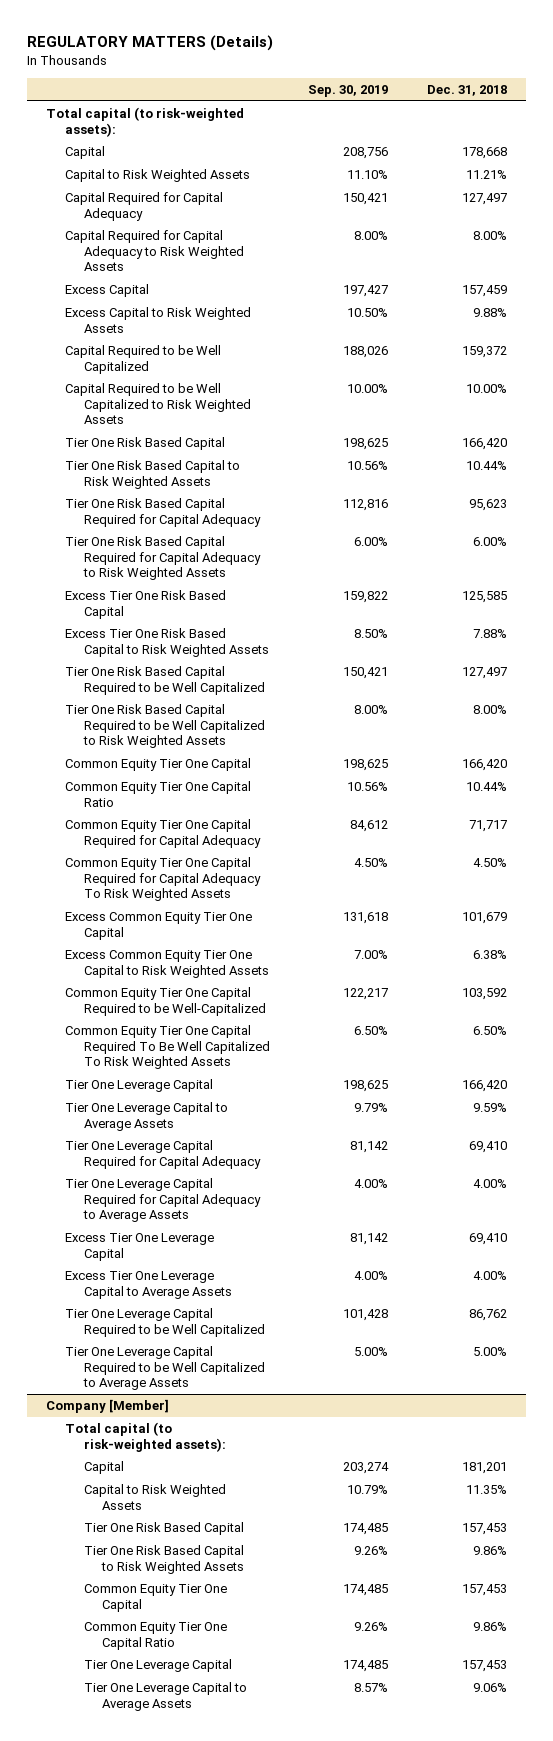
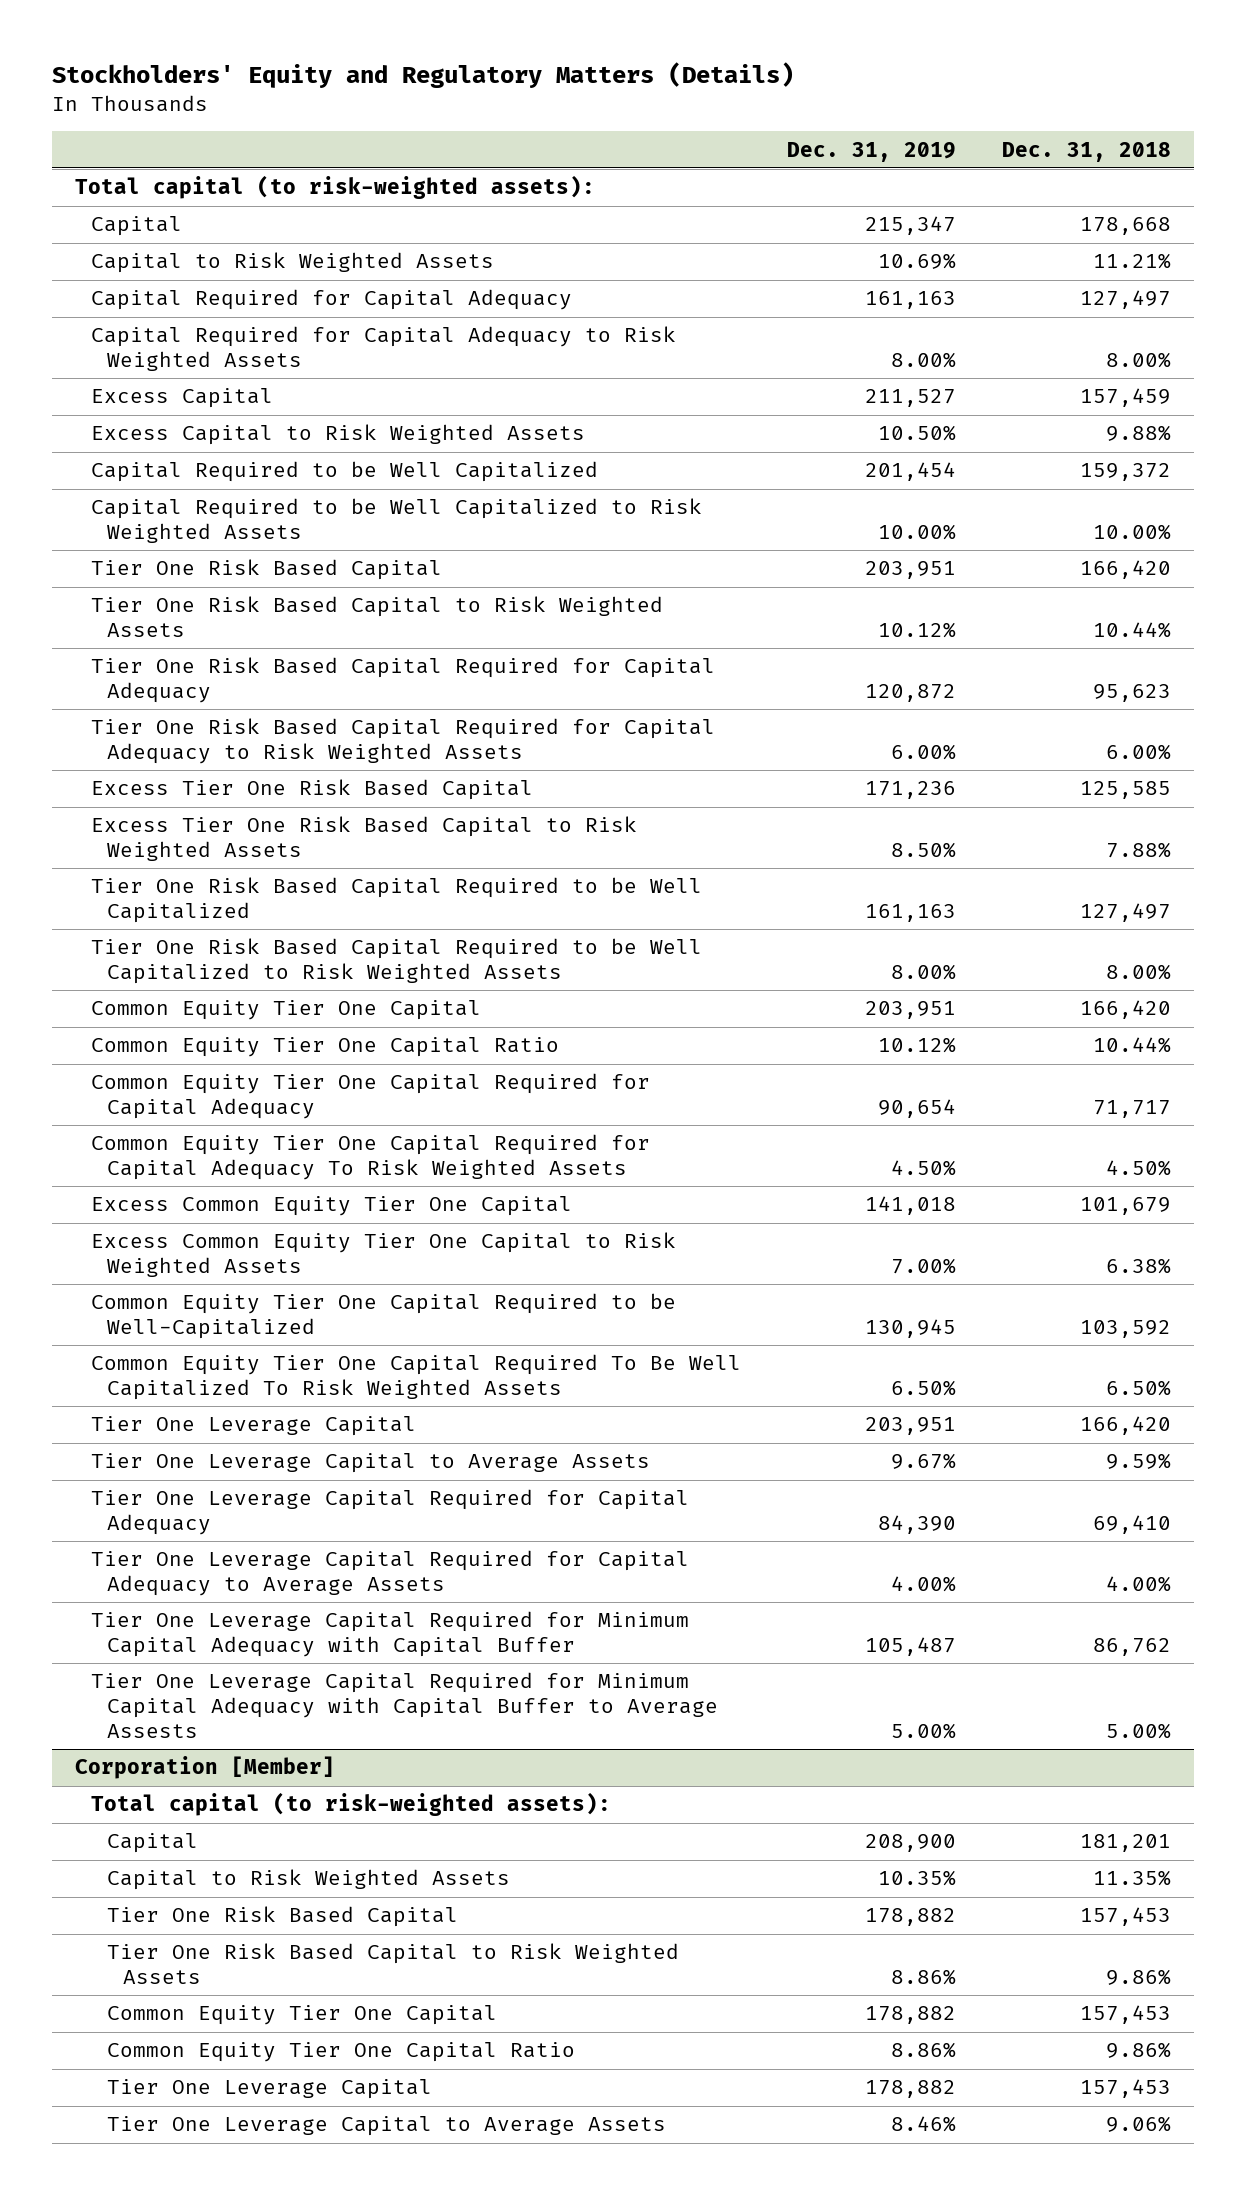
[27,35,274,52] REGULATORY MATTERS (Details) -> [51,62,794,89] Stockholders' Equity and Regulatory Matters (Details)
[308,84,389,97] Sep. 30, 2019 -> none
none -> [787,141,957,162] Dec. 31, 2019
[65,1308,265,1337] Tier One Leverage Capital Required to be Well Capitalized -> none
[65,1346,265,1391] Tier One Leverage Capital Required to be Well Capitalized to Average Assets -> none
[46,1399,170,1414] Company [Member] -> none
[65,1233,215,1261] Excess Tier One Leverage Capital -> [91,1611,690,1658] Tier One Leverage Capital Required for Minimum Capital Adequacy with Capital Buffer
[468,1233,507,1246] 69,410 -> [1093,1638,1172,1657] 86,762
[65,1271,232,1299] Excess Tier One Leverage Capital to Average Assets -> [91,1672,719,1738] Tier One Leverage Capital Required for Minimum Capital Adequacy with Capital Buffer to Average Assests
[472,1271,507,1281] 4.00% -> [1106,1722,1172,1739] 5.00%
none -> [74,1756,335,1780] Corporation [Member]

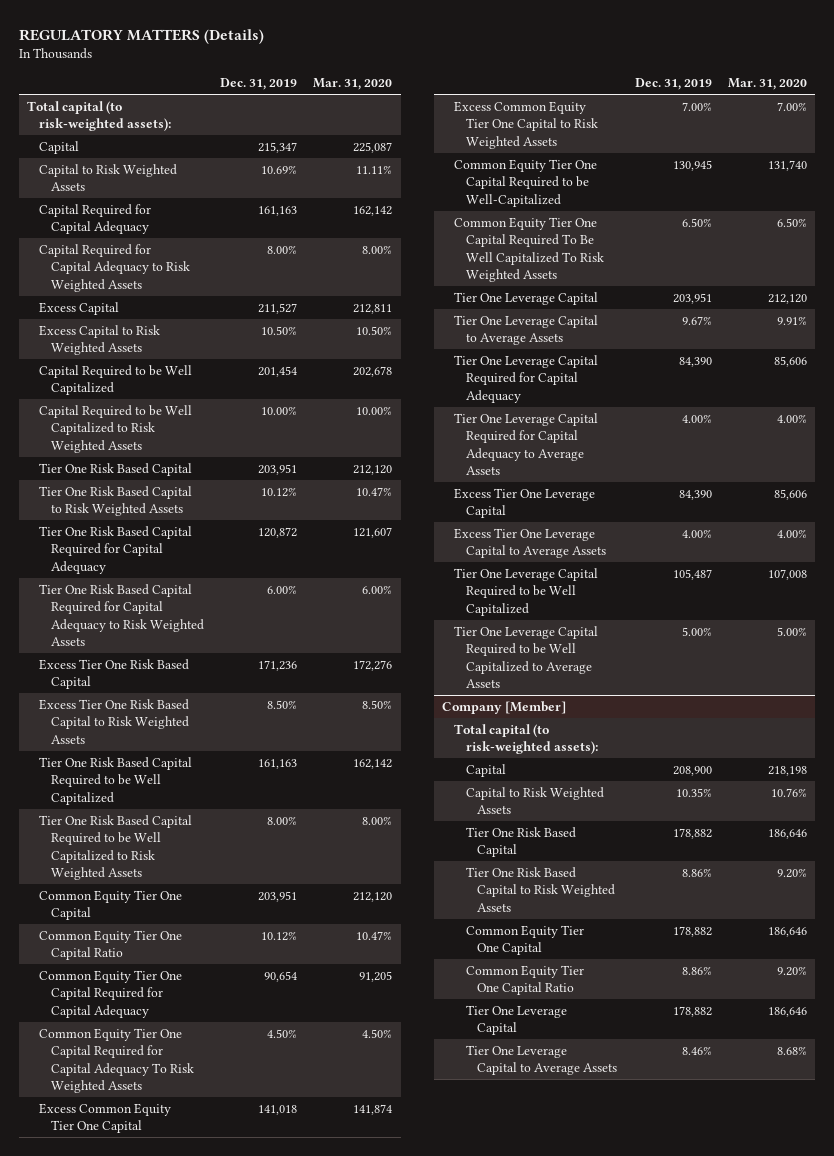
[51,62,794,89] Stockholders' Equity and Regulatory Matters (Details) -> [19,28,265,44] REGULATORY MATTERS (Details)
[1002,141,1172,162] Dec. 31, 2018 -> none
none -> [313,78,393,91] Mar. 31, 2020
[74,1756,335,1780] Corporation [Member] -> none
[91,1611,690,1658] Tier One Leverage Capital Required for Minimum Capital Adequacy with Capital Buffer -> [453,487,595,519] Excess Tier One Leverage Capital
[865,1637,957,1657] 105,487 -> [678,489,712,500] 84,390
[91,1672,719,1738] Tier One Leverage Capital Required for Minimum Capital Adequacy with Capital Buffer to Average Assests -> [453,527,606,559] Excess Tier One Leverage Capital to Average Assets
[891,1722,957,1739] 5.00% -> [681,528,712,538] 4.00%
none -> [453,567,598,616] Tier One Leverage Capital Required to be Well Capitalized
none -> [453,625,598,688] Tier One Leverage Capital Required to be Well Capitalized to Average Assets
none -> [442,700,567,714] Company [Member]

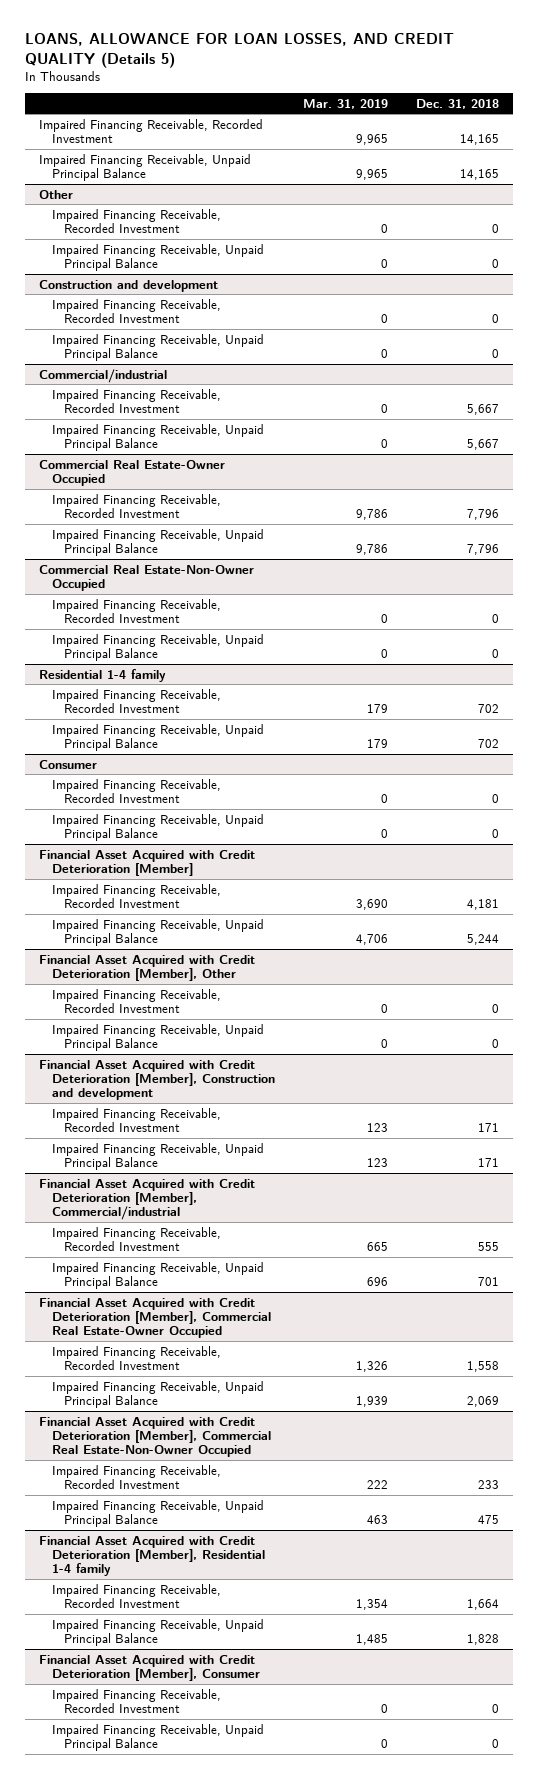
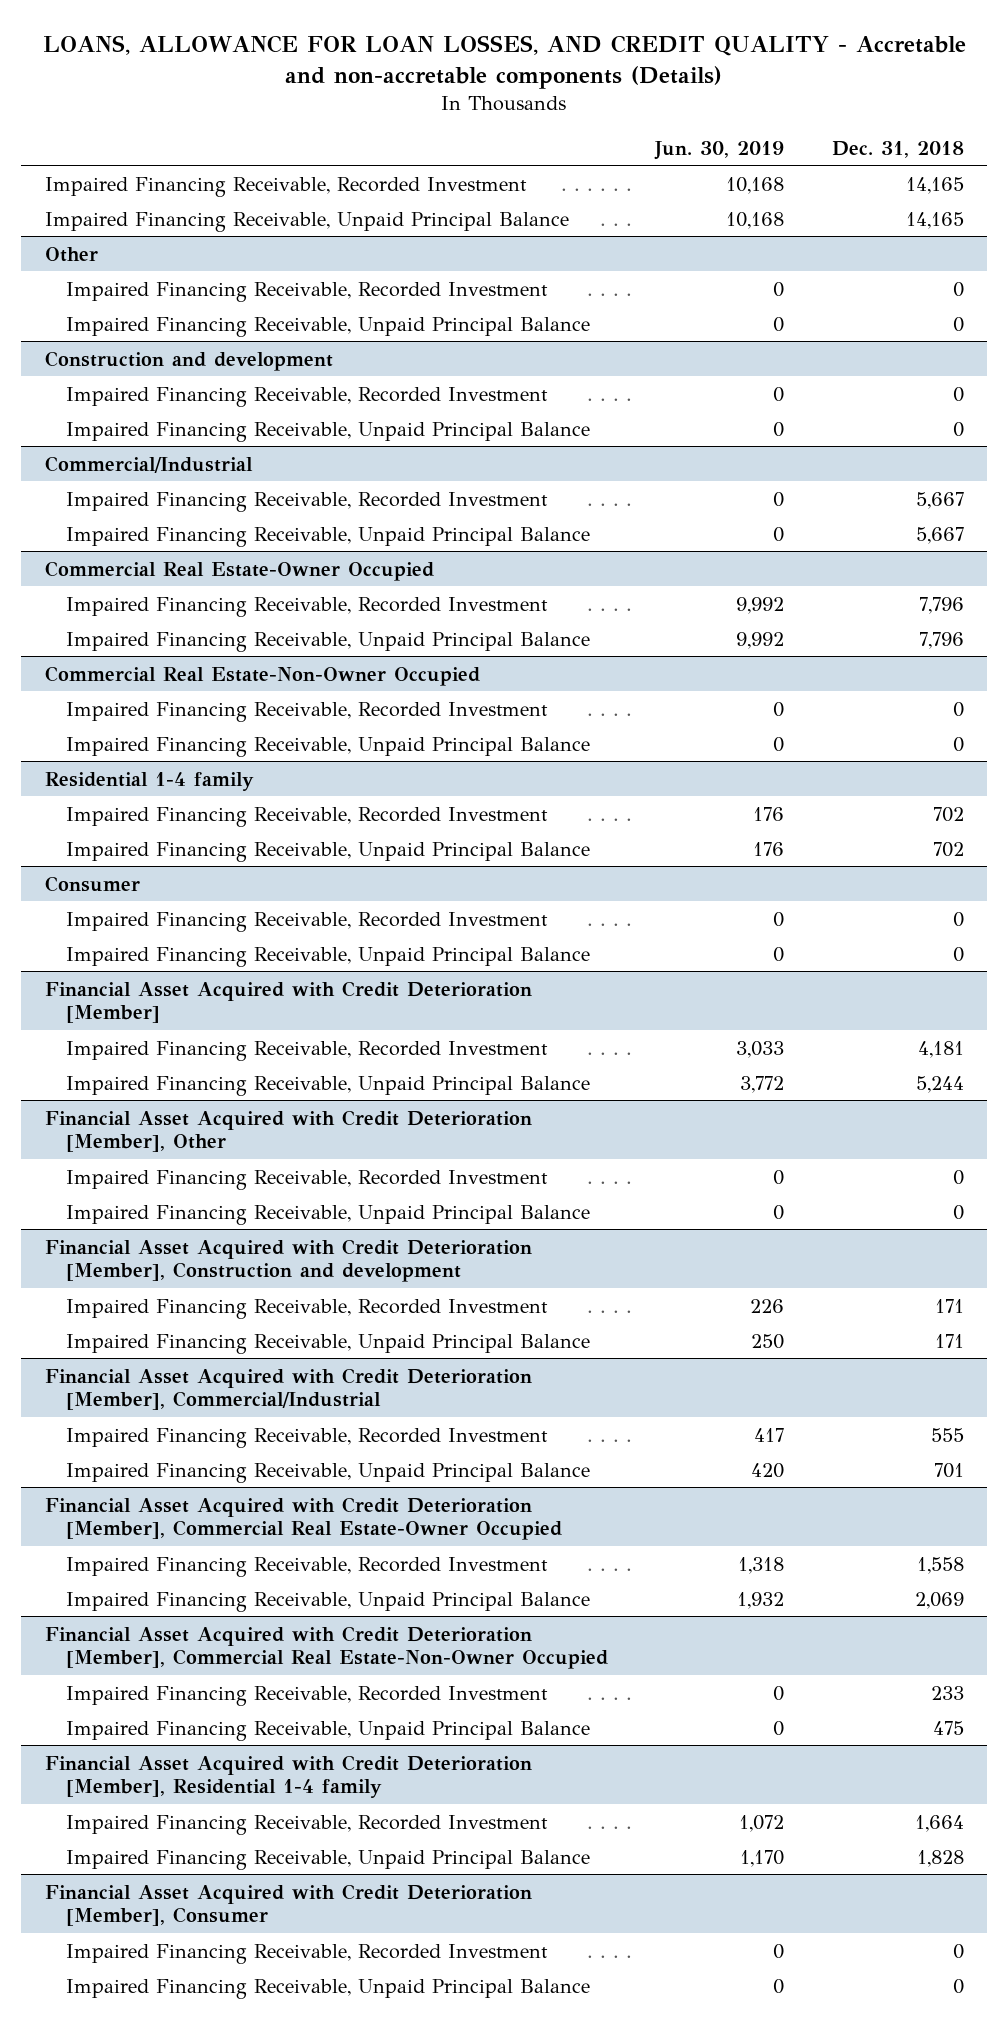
[25,33,455,68] LOANS, ALLOWANCE FOR LOAN LOSSES, AND CREDIT QUALITY (Details 5) -> [43,34,967,90] LOANS, ALLOWANCE FOR LOAN LOSSES, AND CREDIT QUALITY - Accretable and non-accretable components (Details)
[302,98,388,109] Mar. 31, 2019 -> none
none -> [654,140,785,160] Jun. 30, 2019
[39,368,168,383] Commercial/industrial -> [44,455,253,473] Commercial/Industrial
[39,1178,256,1221] Financial Asset Acquired with Credit Deterioration [Member], Commercial/industrial -> [44,1367,532,1411] Financial Asset Acquired with Credit Deterioration [Member], Commercial/Industrial

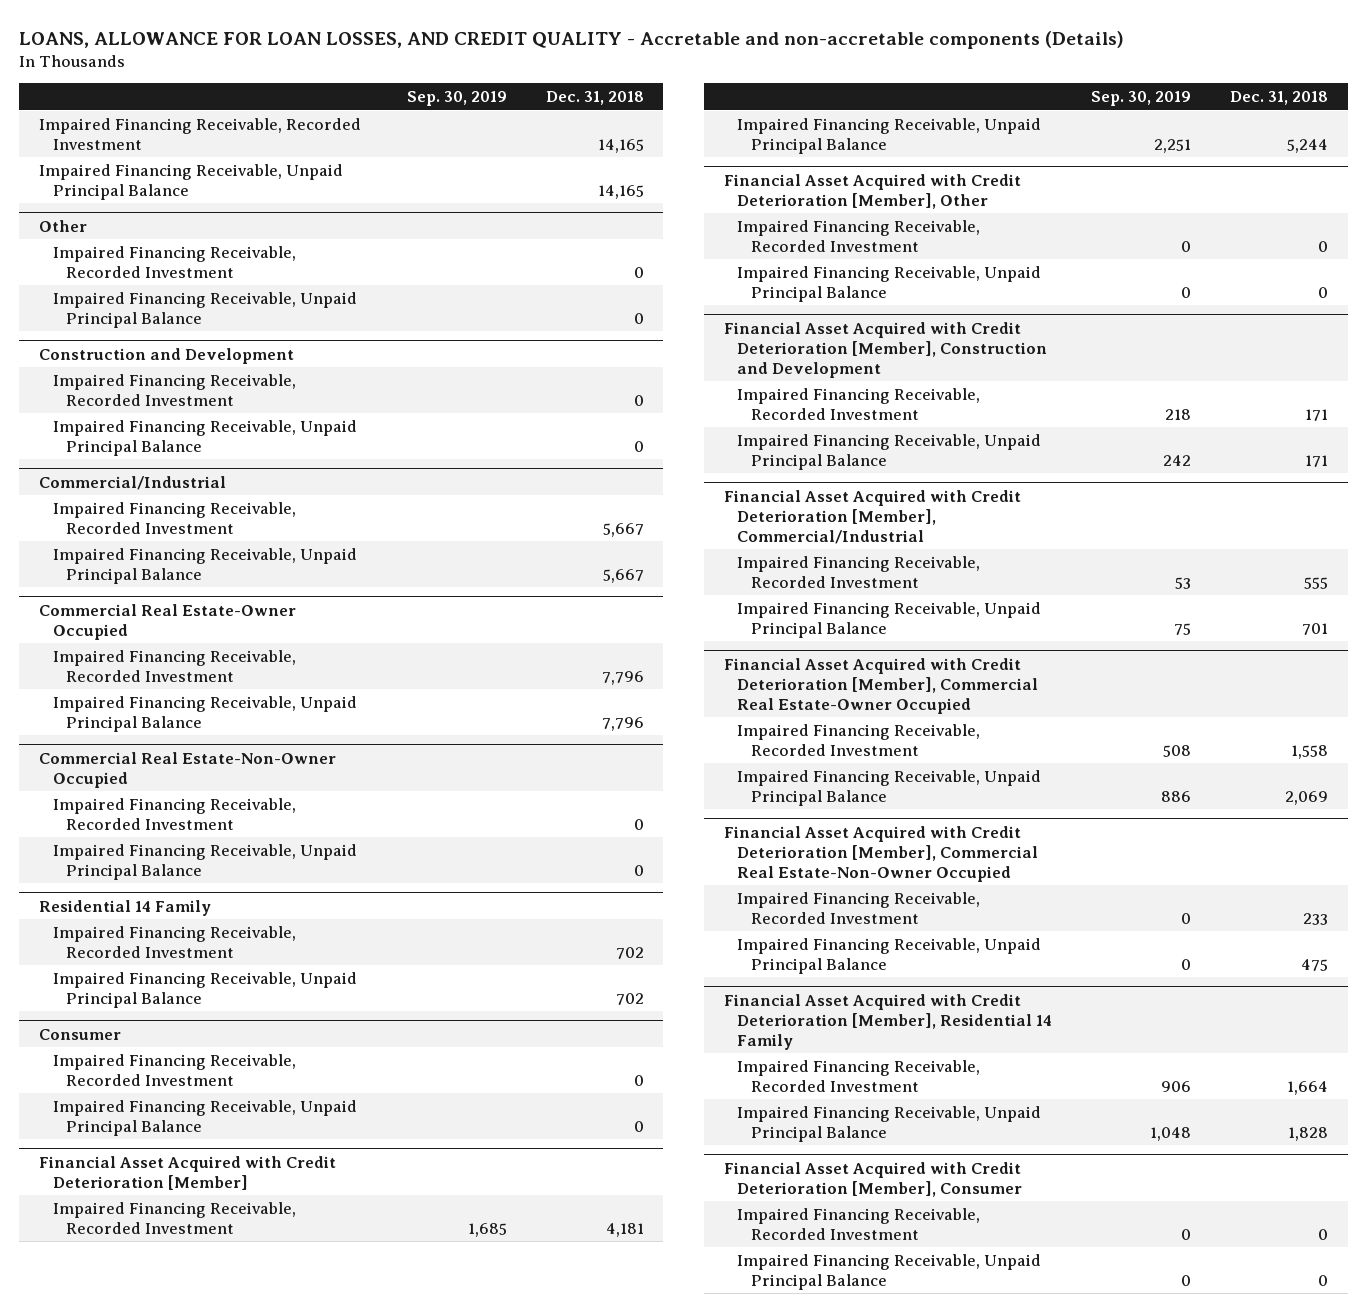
[654,140,785,160] Jun. 30, 2019 -> none
none -> [406,91,507,107] Sep. 30, 2019
[44,350,333,371] Construction and development -> [38,347,294,364] Construction and Development
[44,771,254,791] Residential 1-4 family -> [38,899,211,916] Residential 14 Family
[44,1238,532,1283] Financial Asset Acquired with Credit Deterioration [Member], Construction and development -> [723,321,1048,378] Financial Asset Acquired with Credit Deterioration [Member], Construction and Development
[44,1754,532,1799] Financial Asset Acquired with Credit Deterioration [Member], Residential 1-4 family -> [723,993,1053,1050] Financial Asset Acquired with Credit Deterioration [Member], Residential 14 Family

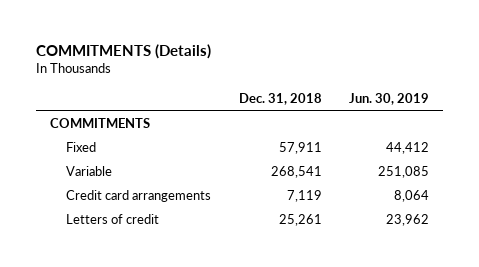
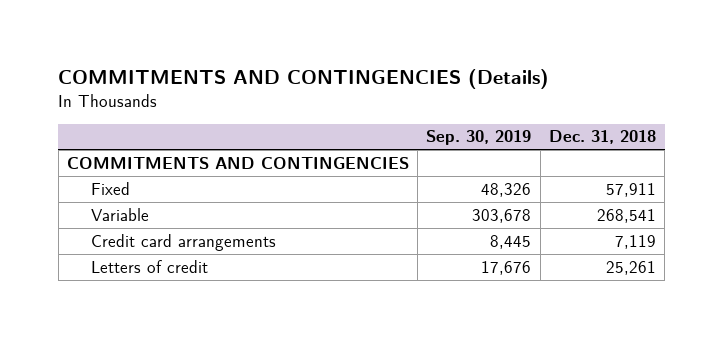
[35,43,211,59] COMMITMENTS (Details) -> [58,69,550,90] COMMITMENTS AND CONTINGENCIES (Details)
[348,92,429,105] Jun. 30, 2019 -> none
none -> [426,130,532,146] Sep. 30, 2019
[49,117,150,128] COMMITMENTS -> [66,156,409,169] COMMITMENTS AND CONTINGENCIES

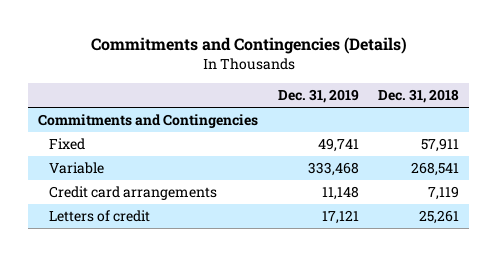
[58,69,550,90] COMMITMENTS AND CONTINGENCIES (Details) -> [90,37,407,55] Commitments and Contingencies (Details)
[426,130,532,146] Sep. 30, 2019 -> none
none -> [277,89,359,104] Dec. 31, 2019
[66,156,409,169] COMMITMENTS AND CONTINGENCIES -> [38,114,259,129] Commitments and Contingencies

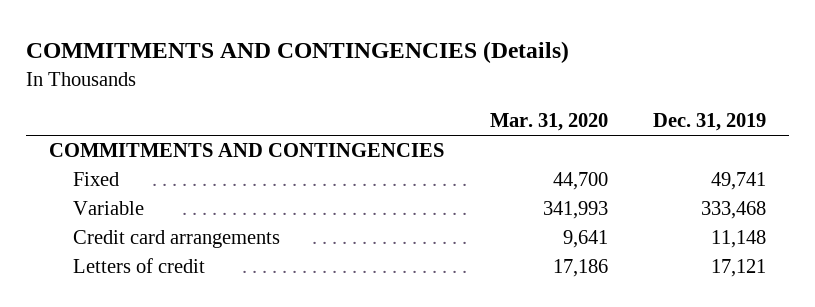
[90,37,407,55] Commitments and Contingencies (Details) -> [26,40,570,63] COMMITMENTS AND CONTINGENCIES (Details)
[378,89,460,104] Dec. 31, 2018 -> none
none -> [489,113,608,132] Mar. 31, 2020
[38,114,259,129] Commitments and Contingencies -> [48,143,444,158] COMMITMENTS AND CONTINGENCIES

